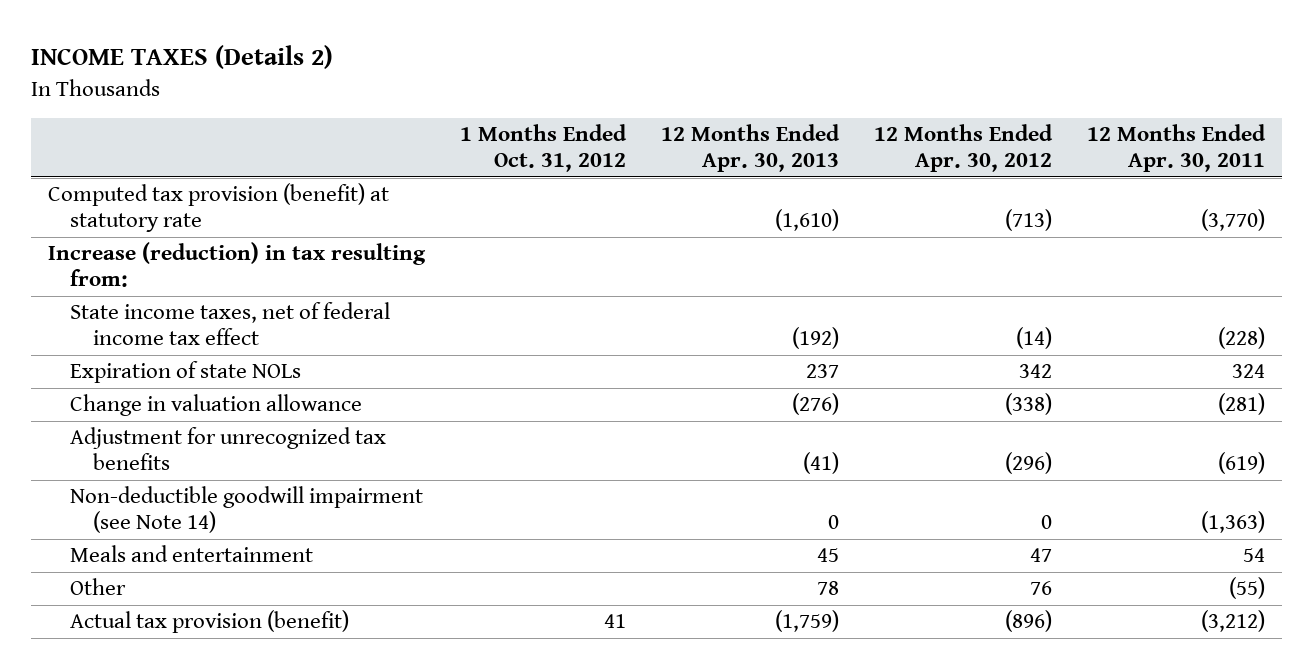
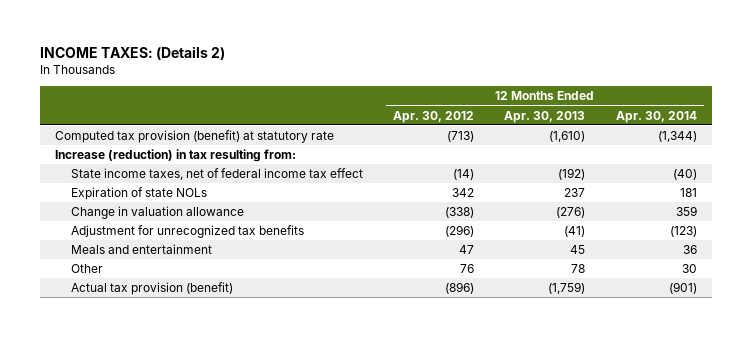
[30,45,333,70] INCOME TAXES (Details 2) -> [39,46,225,61] INCOME TAXES: (Details 2)
[460,124,628,173] 1 Months Ended Oct. 31, 2012 -> none
[1086,124,1266,173] 12 Months Ended Apr. 30, 2011 -> none
none -> [615,110,697,123] Apr. 30, 2014
[70,486,424,534] Non-deductible goodwill impairment (see Note 14) -> none

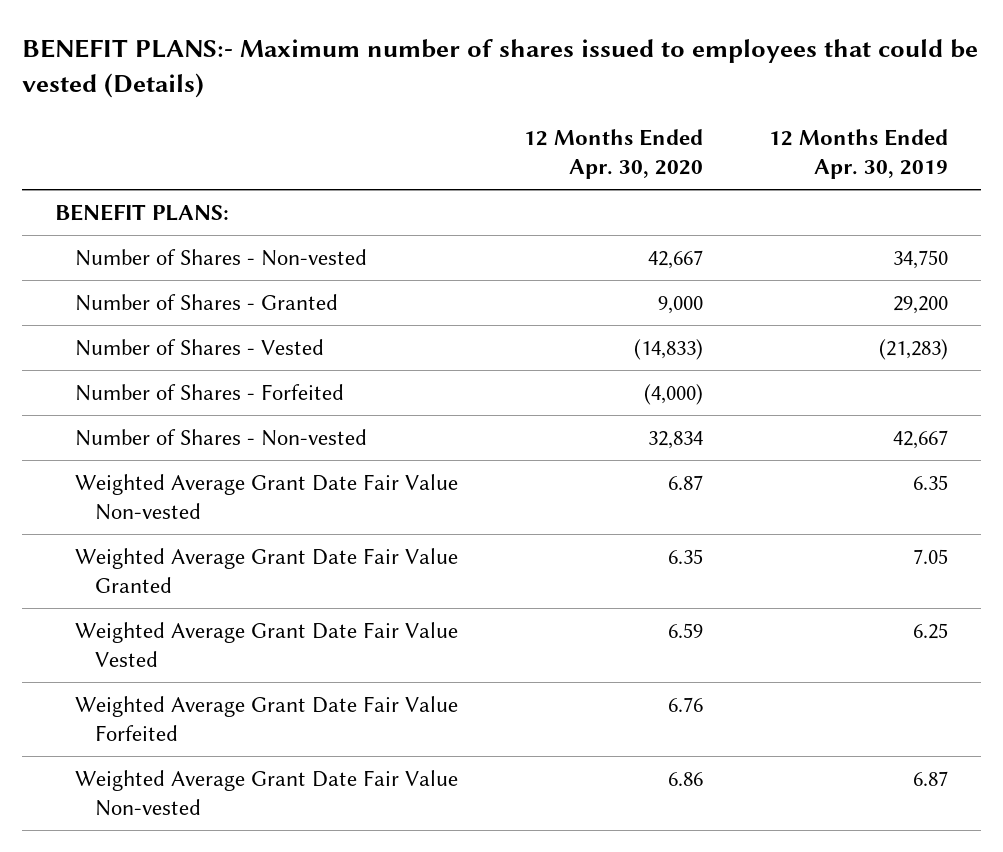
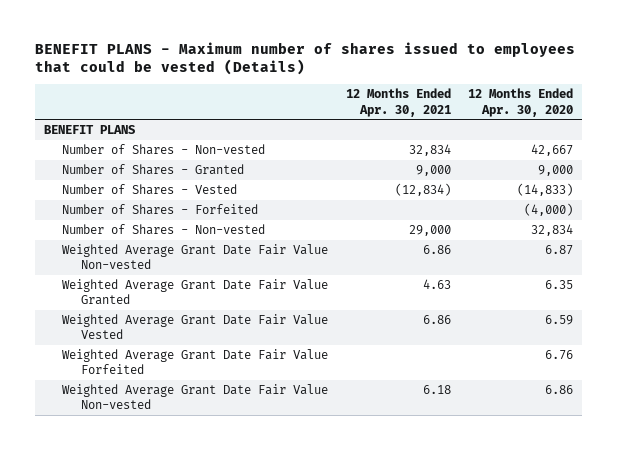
[21,39,978,99] BENEFIT PLANS:- Maximum number of shares issued to employees that could be vested (Details) -> [34,41,575,76] BENEFIT PLANS - Maximum number of shares issued to employees that could be vested (Details)
[768,128,948,179] 12 Months Ended Apr. 30, 2019 -> none
none -> [345,88,451,117] 12 Months Ended Apr. 30, 2021
[54,203,229,221] BENEFIT PLANS: -> [43,125,135,135] BENEFIT PLANS

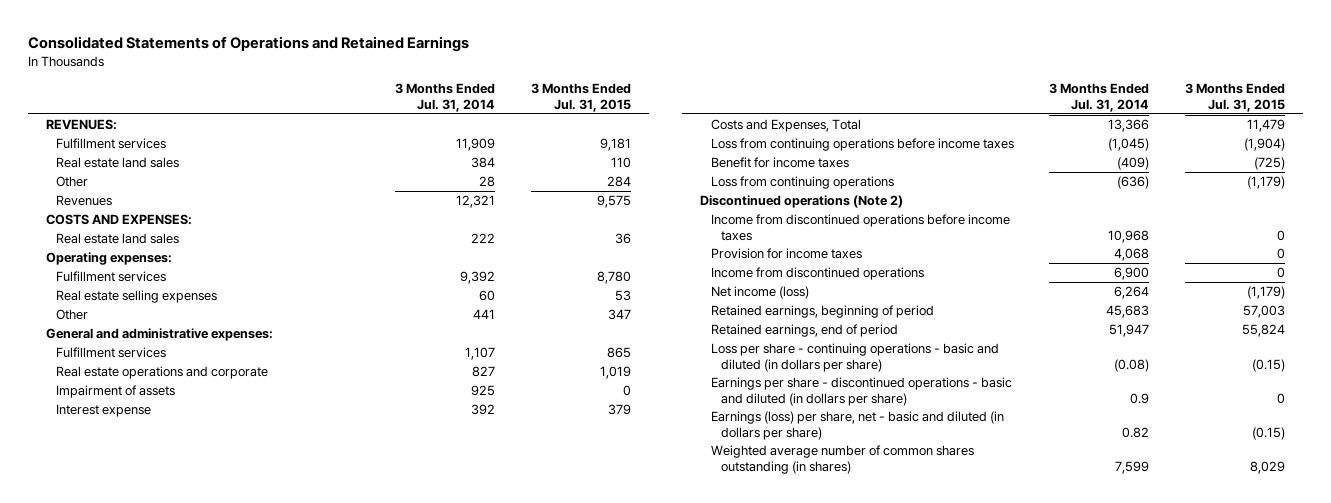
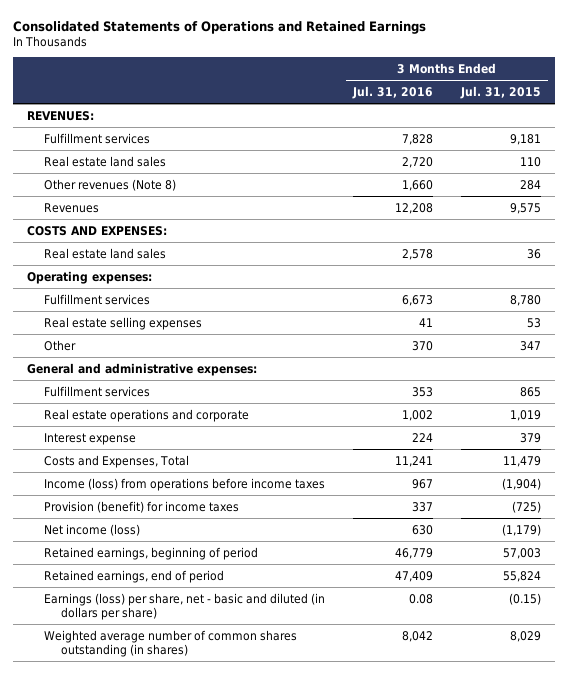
[395,83,496,112] 3 Months Ended Jul. 31, 2014 -> none
none -> [352,85,434,99] Jul. 31, 2016
[56,176,89,188] Other -> [44,178,177,191] Other revenues (Note 8)
[56,385,176,399] Impairment of assets -> none
[710,176,894,190] Loss from continuing operations -> none
[699,195,903,209] Discontinued operations (Note 2) -> none
[710,214,1010,241] Income from discontinued operations before income taxes -> none
[710,248,862,260] Provision for income taxes -> none
[710,267,924,281] Income from discontinued operations -> none
[710,138,1014,152] Loss from continuing operations before income taxes -> [44,477,326,491] Income (loss) from operations before income taxes
[710,157,849,169] Benefit for income taxes -> [44,500,240,513] Provision (benefit) for income taxes
[710,343,999,372] Loss per share - continuing operations - basic and diluted (in dollars per share) -> none
[710,377,1012,406] Earnings per share - discontinued operations - basic and diluted (in dollars per share) -> none

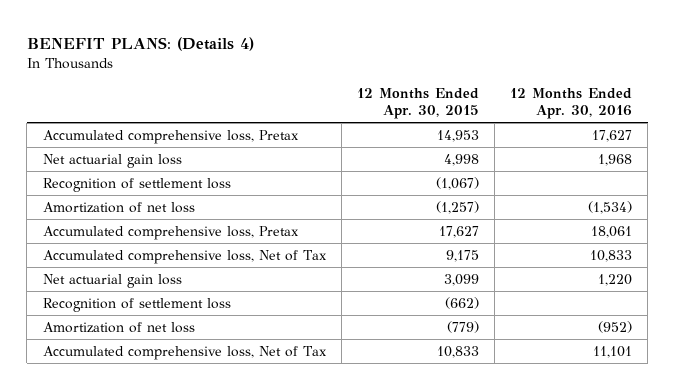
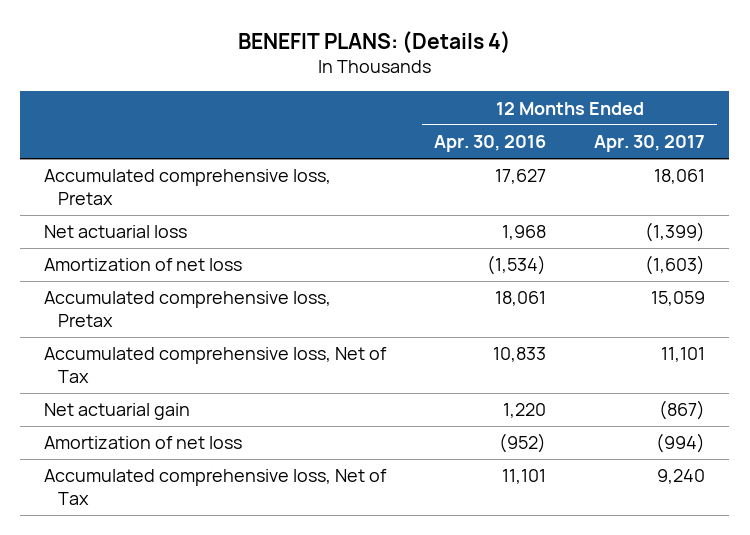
[356,88,479,120] 12 Months Ended Apr. 30, 2015 -> none
none -> [594,135,706,153] Apr. 30, 2017
[42,177,231,192] Recognition of settlement loss -> none
[42,153,182,168] Net actuarial gain loss -> [44,225,188,239] Net actuarial loss
[42,297,231,312] Recognition of settlement loss -> none
[42,273,182,288] Net actuarial gain loss -> [44,403,191,421] Net actuarial gain

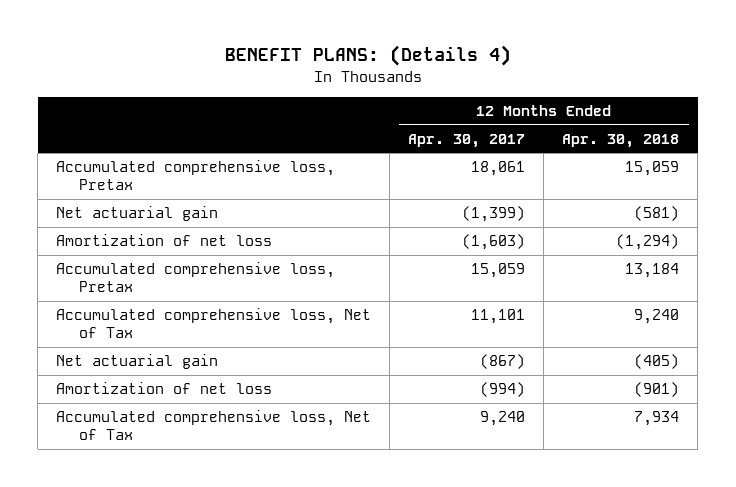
[434,135,547,153] Apr. 30, 2016 -> none
none -> [562,133,680,148] Apr. 30, 2018
[44,225,188,239] Net actuarial loss -> [56,206,219,222] Net actuarial gain

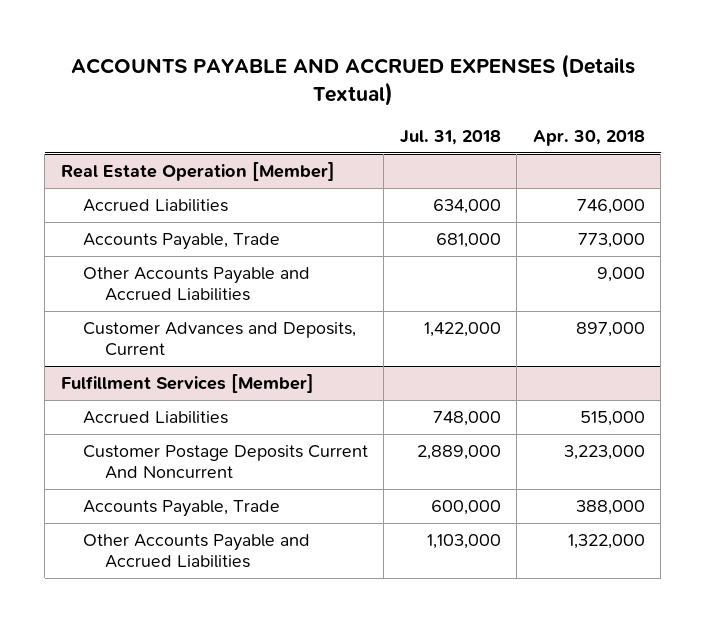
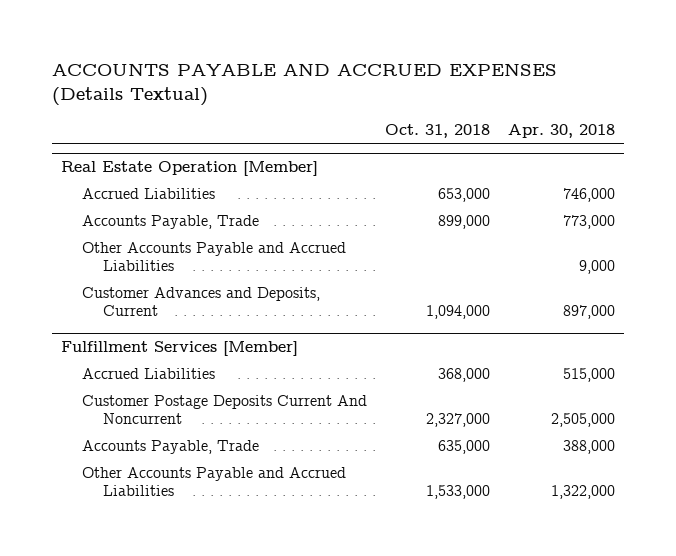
[399,130,501,146] Jul. 31, 2018 -> none
none -> [384,123,490,138] Oct. 31, 2018
[563,445,645,461] 3,223,000 -> [550,412,615,427] 2,505,000

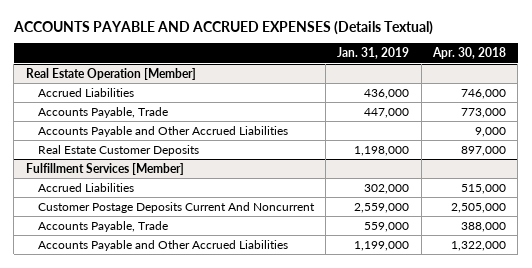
[384,123,490,138] Oct. 31, 2018 -> none
none -> [337,47,410,60] Jan. 31, 2019
[81,241,346,271] Other Accounts Payable and Accrued Liabilities -> [37,125,288,137] Accounts Payable and Other Accrued Liabilities
[81,286,320,316] Customer Advances and Deposits, Current -> [37,144,199,156] Real Estate Customer Deposits
[81,466,346,496] Other Accounts Payable and Accrued Liabilities -> [37,239,288,251] Accounts Payable and Other Accrued Liabilities

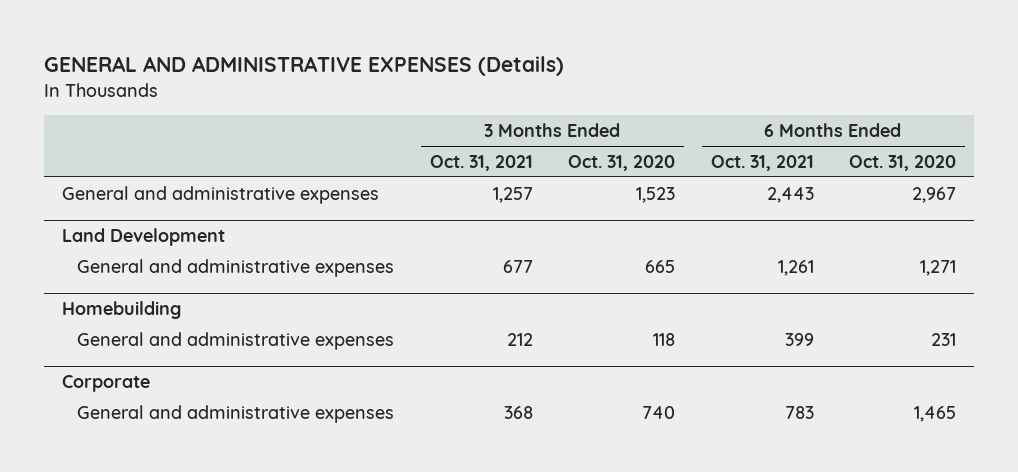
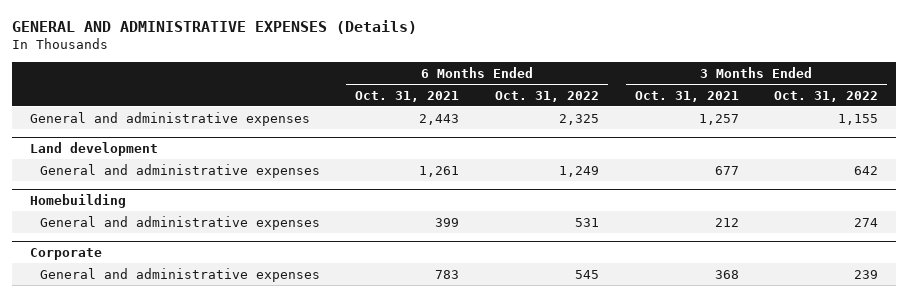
[568,154,676,171] Oct. 31, 2020 -> none
[849,154,957,171] Oct. 31, 2020 -> none
none -> [494,90,599,102] Oct. 31, 2022
none -> [774,90,879,102] Oct. 31, 2022
[62,227,226,246] Land Development -> [29,141,158,156] Land development

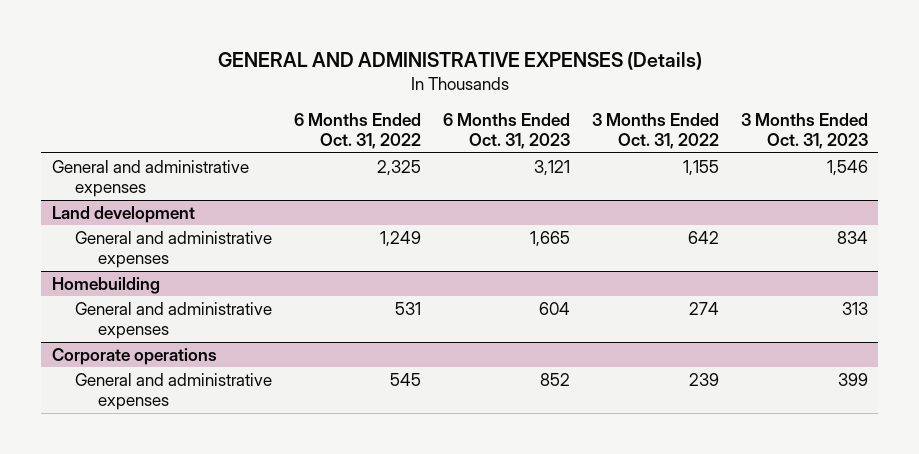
[355,90,460,102] Oct. 31, 2021 -> none
[634,90,739,102] Oct. 31, 2021 -> none
none -> [442,112,570,150] 6 Months Ended Oct. 31, 2023
none -> [740,112,868,150] 3 Months Ended Oct. 31, 2023
[29,247,102,260] Corporate -> [51,347,217,365] Corporate operations

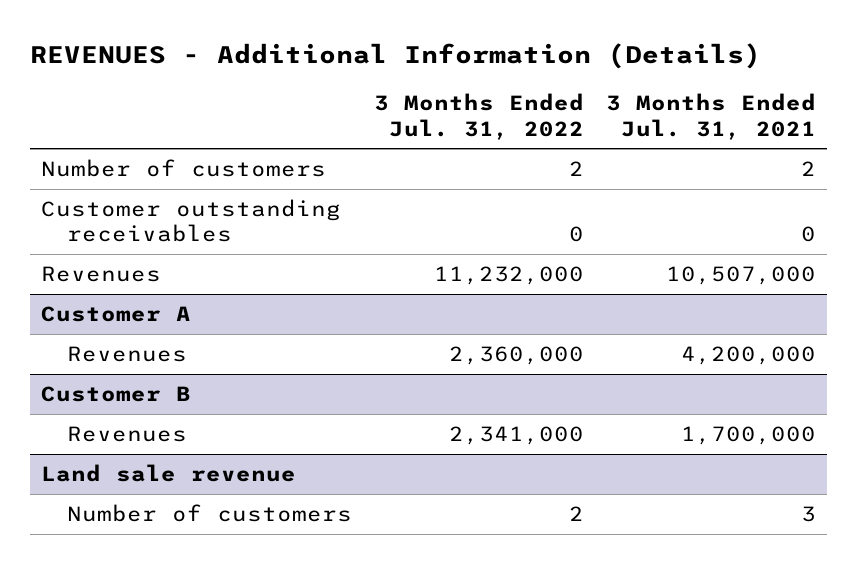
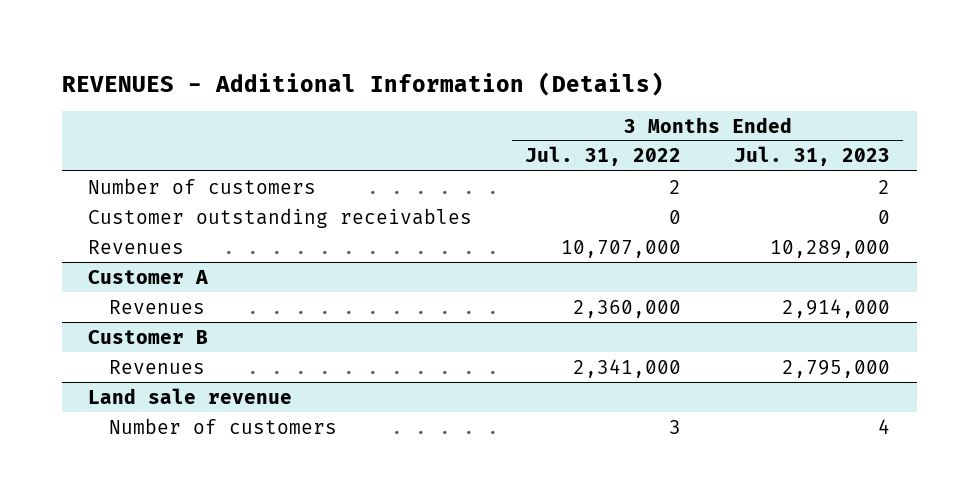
[606,93,817,140] 3 Months Ended Jul. 31, 2021 -> none
none -> [734,146,891,167] Jul. 31, 2023
[434,266,585,286] 11,232,000 -> [561,239,682,258] 10,707,000
[569,506,585,522] 2 -> [669,419,682,434] 3

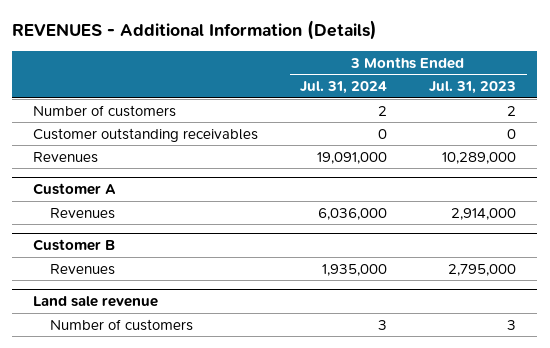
[525,146,682,167] Jul. 31, 2022 -> none
none -> [300,81,388,95] Jul. 31, 2024
[878,418,891,434] 4 -> [507,319,517,330] 3

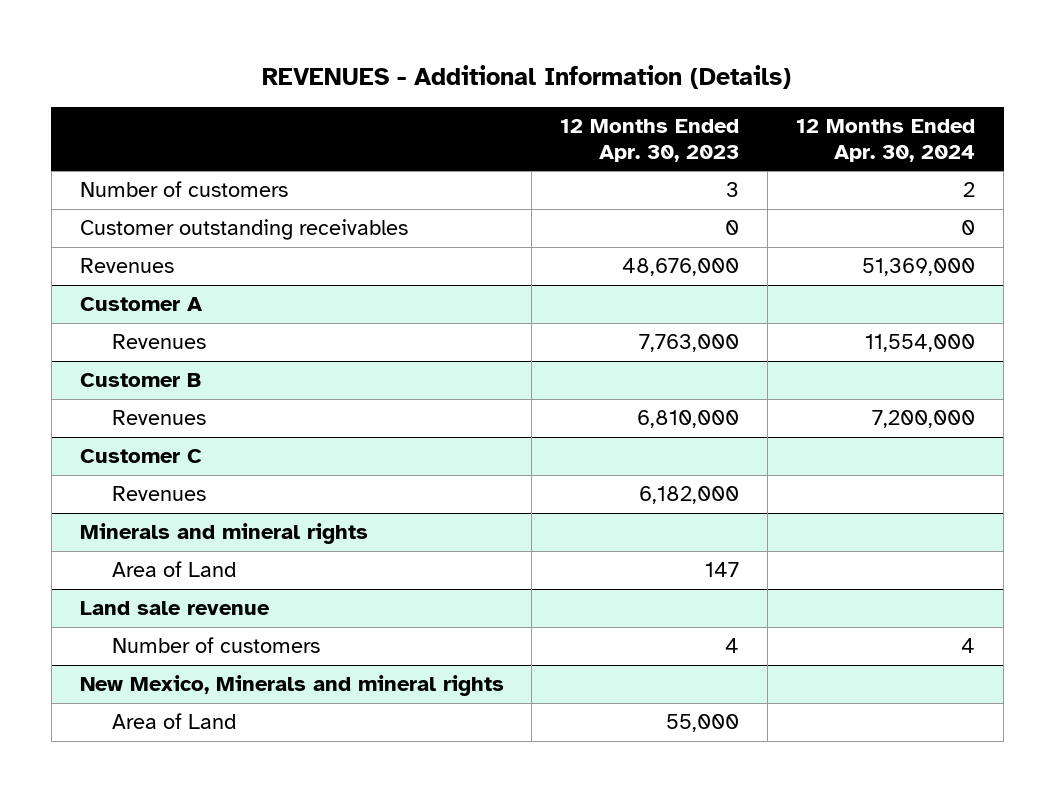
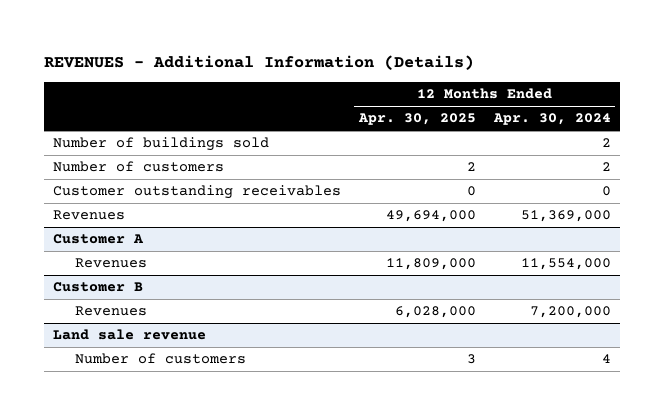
[560,118,740,162] 12 Months Ended Apr. 30, 2023 -> none
none -> [357,113,476,126] Apr. 30, 2025
none -> [52,137,269,152] Number of buildings sold
[79,449,202,464] Customer C -> none
[111,486,206,502] Revenues -> none
[79,523,368,545] Minerals and mineral rights -> none
[111,561,236,578] Area of Land -> none
[79,675,504,697] New Mexico, Minerals and mineral rights -> none
[111,713,236,730] Area of Land -> none

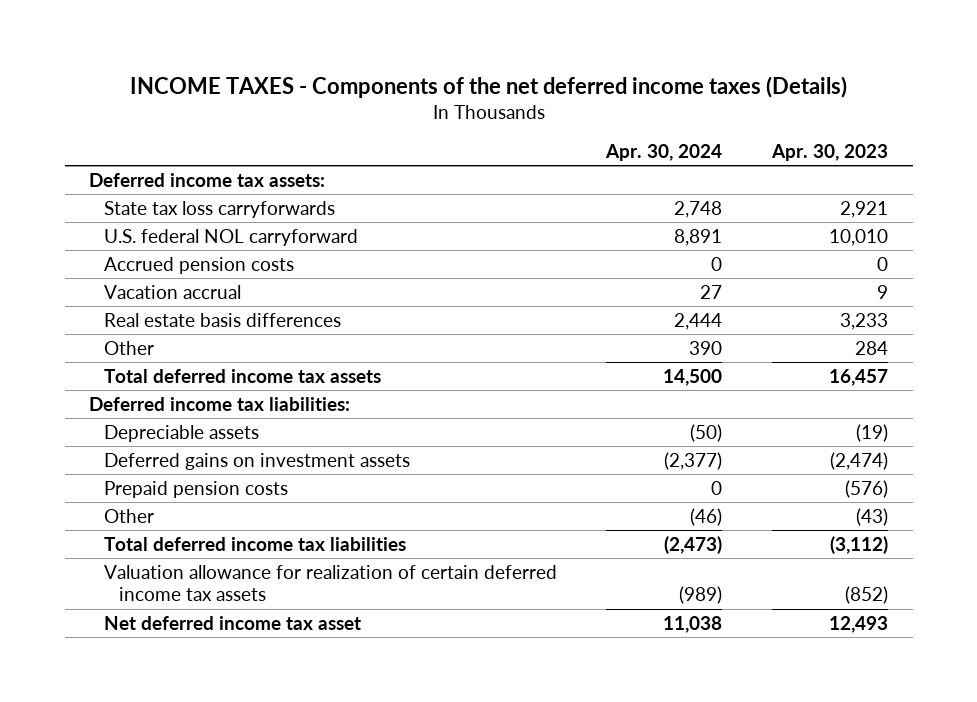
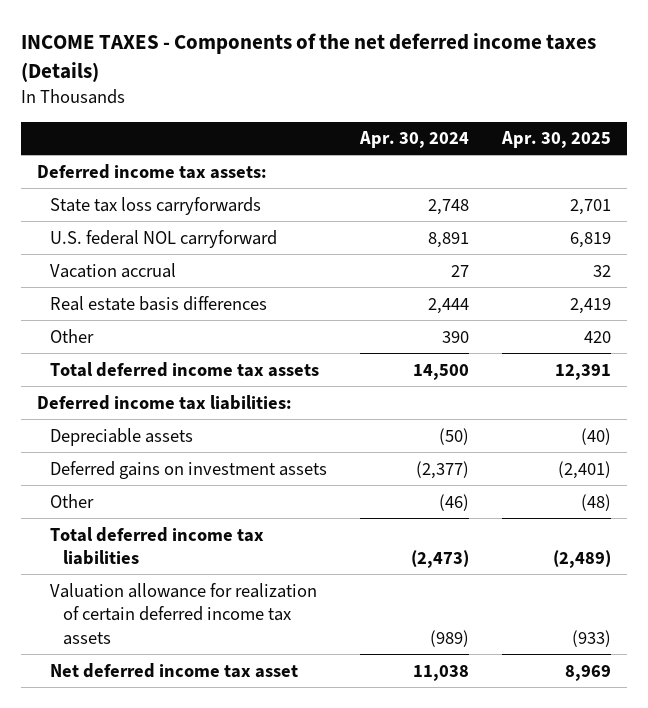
[770,144,888,162] Apr. 30, 2023 -> none
none -> [500,131,611,149] Apr. 30, 2025
[103,256,294,274] Accrued pension costs -> none
[103,480,288,498] Prepaid pension costs -> none

